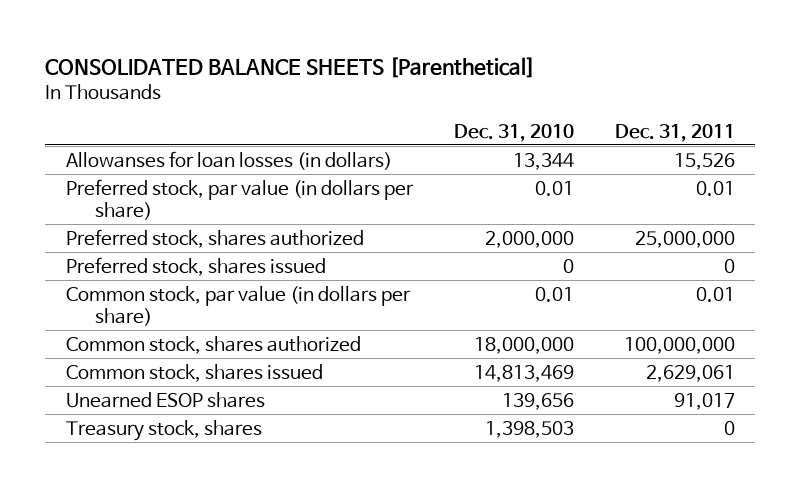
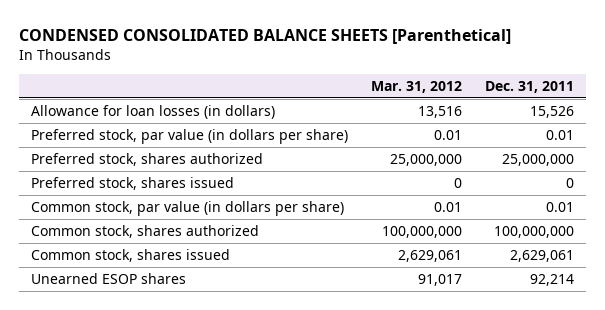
[45,56,536,78] CONSOLIDATED BALANCE SHEETS [Parenthetical] -> [19,29,512,45] CONDENSED CONSOLIDATED BALANCE SHEETS [Parenthetical]
[453,123,574,142] Dec. 31, 2010 -> none
none -> [371,80,463,93] Mar. 31, 2012
[65,150,392,170] Allowanses for loan losses (in dollars) -> [30,104,275,119] Allowance for loan losses (in dollars)
[65,419,262,441] Treasury stock, shares -> none
[673,392,735,410] 91,017 -> [530,273,575,286] 92,214

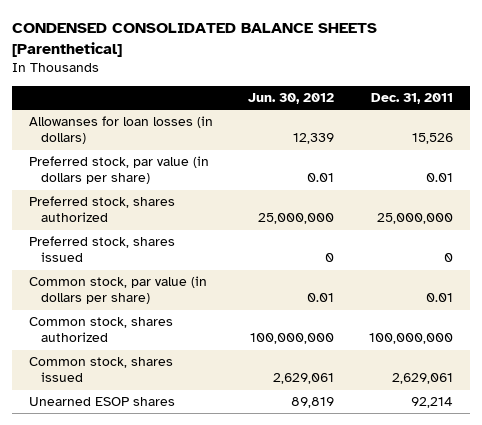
[371,80,463,93] Mar. 31, 2012 -> none
none -> [248,92,335,104] Jun. 30, 2012
[30,104,275,119] Allowance for loan losses (in dollars) -> [29,116,214,145] Allowanses for loan losses (in dollars)

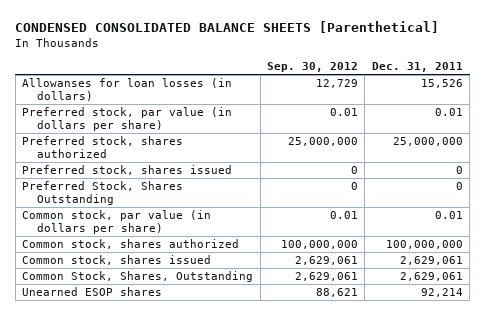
[248,92,335,104] Jun. 30, 2012 -> none
none -> [266,62,358,73] Sep. 30, 2012
none -> [22,180,184,205] Preferred Stock, Shares Outstanding
none -> [22,270,254,282] Common Stock, Shares, Outstanding

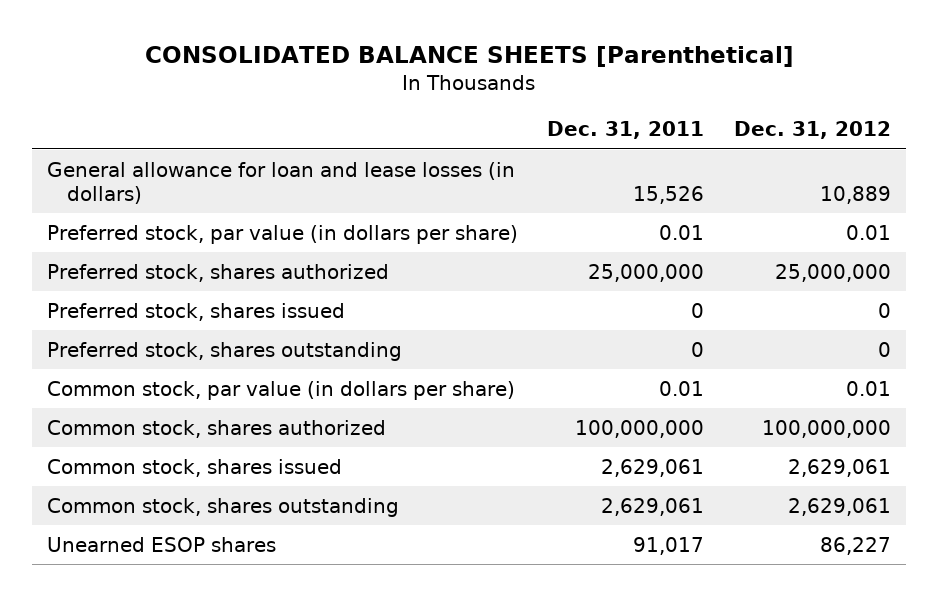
[15,21,440,34] CONDENSED CONSOLIDATED BALANCE SHEETS [Parenthetical] -> [144,45,794,67] CONSOLIDATED BALANCE SHEETS [Parenthetical]
[266,62,358,73] Sep. 30, 2012 -> none
none -> [733,121,891,140] Dec. 31, 2012
[22,77,233,101] Allowanses for loan losses (in dollars) -> [46,161,515,204] General allowance for loan and lease losses (in dollars)
[22,180,184,205] Preferred Stock, Shares Outstanding -> [46,341,402,361] Preferred stock, shares outstanding
[22,270,254,282] Common Stock, Shares, Outstanding -> [46,497,399,517] Common stock, shares outstanding
[420,287,463,297] 92,214 -> [633,536,705,555] 91,017

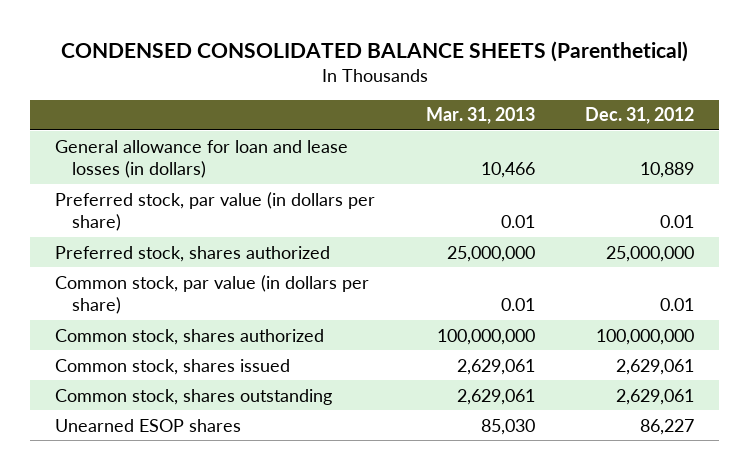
[144,45,794,67] CONSOLIDATED BALANCE SHEETS [Parenthetical] -> [60,40,688,62] CONDENSED CONSOLIDATED BALANCE SHEETS (Parenthetical)
[547,121,705,140] Dec. 31, 2011 -> none
none -> [425,107,535,125] Mar. 31, 2013
[46,302,345,321] Preferred stock, shares issued -> none
[46,341,402,361] Preferred stock, shares outstanding -> none

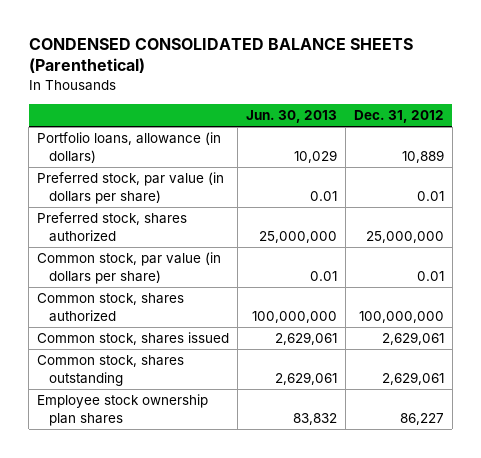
[425,107,535,125] Mar. 31, 2013 -> none
none -> [246,109,338,123] Jun. 30, 2013
[55,139,349,178] General allowance for loan and lease losses (in dollars) -> [37,132,222,163] Portfolio loans, allowance (in dollars)
[55,418,242,432] Unearned ESOP shares -> [37,394,209,426] Employee stock ownership plan shares

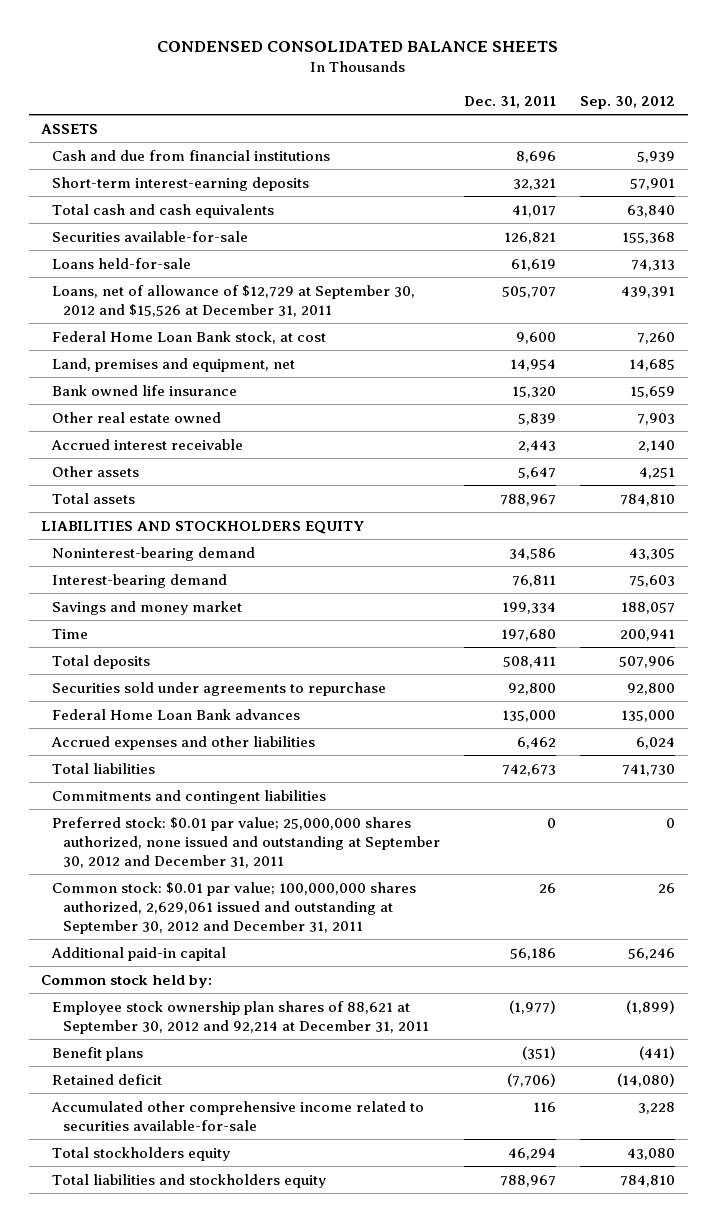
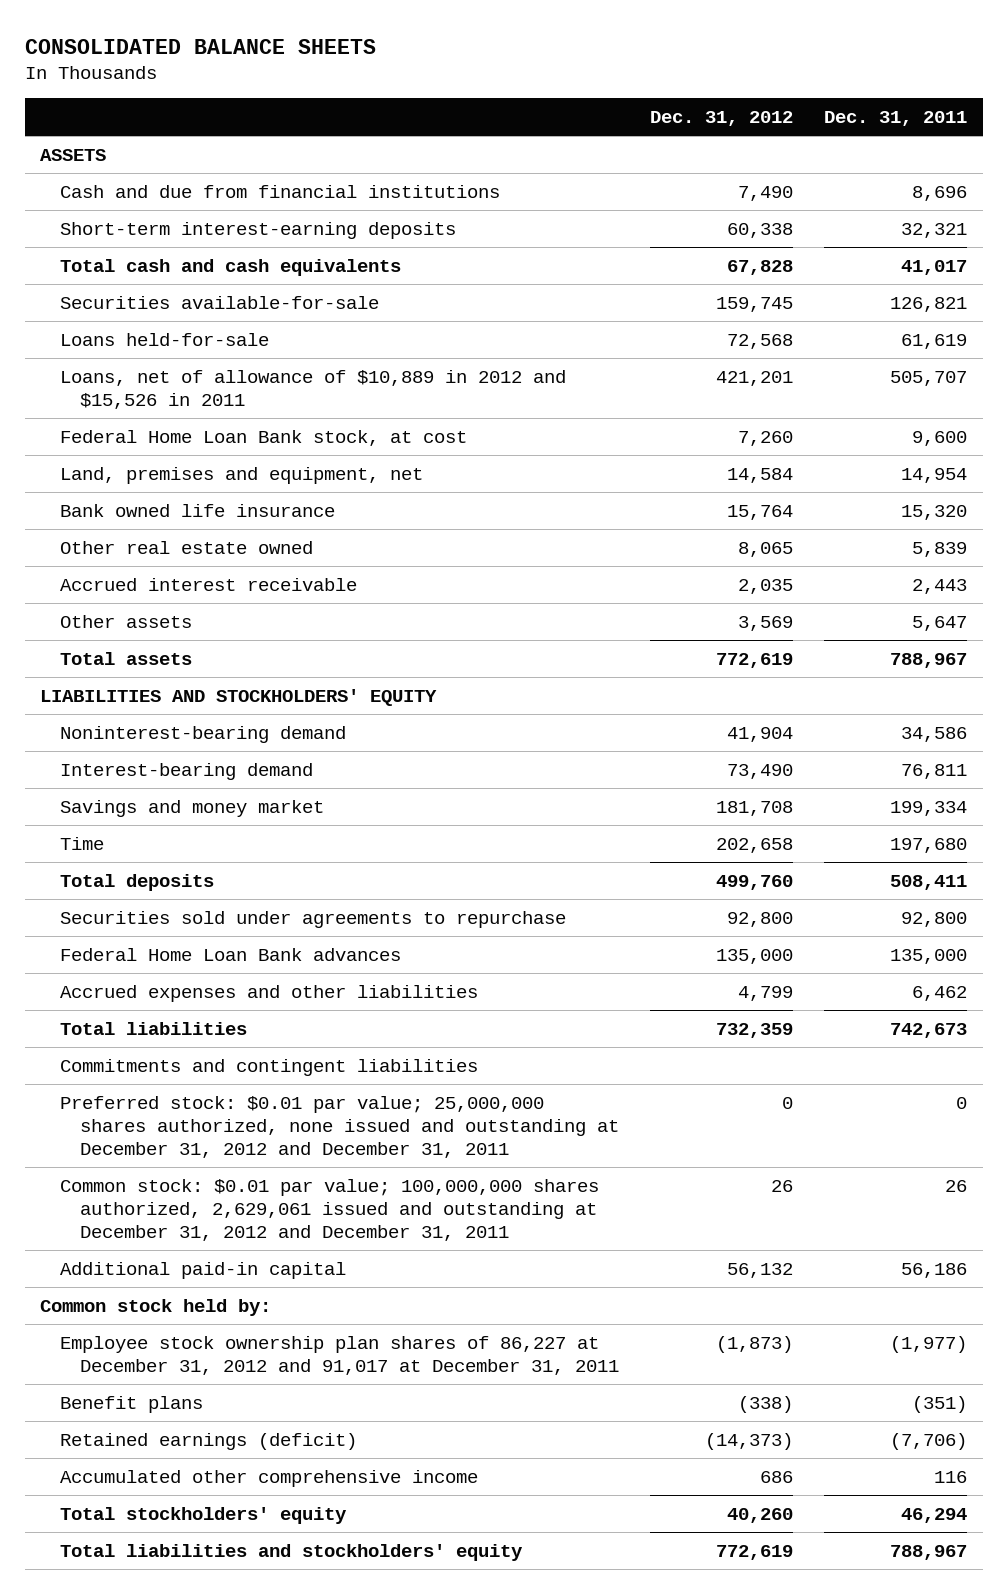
[157,40,559,52] CONDENSED CONSOLIDATED BALANCE SHEETS -> [24,39,376,55] CONSOLIDATED BALANCE SHEETS
[580,95,676,109] Sep. 30, 2012 -> none
none -> [650,110,794,126] Dec. 31, 2012
[51,284,415,317] Loans, net of allowance of $12,729 at September 30, 2012 and $15,526 at December 31, 2011 -> [60,369,567,409] Loans, net of allowance of $10,889 in 2012 and $15,526 in 2011
[40,520,364,534] LIABILITIES AND STOCKHOLDERS EQUITY -> [40,688,438,706] LIABILITIES AND STOCKHOLDERS' EQUITY
[51,816,440,868] Preferred stock: $0.01 par value; 25,000,000 shares authorized, none issued and outstanding at September 30, 2012 and December 31, 2011 -> [60,1095,620,1158] Preferred stock: $0.01 par value; 25,000,000 shares authorized, none issued and outstanding at December 31, 2012 and December 31, 2011
[51,881,416,934] Common stock: $0.01 par value; 100,000,000 shares authorized, 2,629,061 issued and outstanding at September 30, 2012 and December 31, 2011 -> [60,1178,600,1241] Common stock: $0.01 par value; 100,000,000 shares authorized, 2,629,061 issued and outstanding at December 31, 2012 and December 31, 2011
[51,1000,429,1034] Employee stock ownership plan shares of 88,621 at September 30, 2012 and 92,214 at December 31, 2011 -> [60,1335,620,1375] Employee stock ownership plan shares of 86,227 at December 31, 2012 and 91,017 at December 31, 2011
[51,1073,162,1085] Retained deficit -> [60,1432,358,1450] Retained earnings (deficit)
[50,1100,424,1131] Accumulated other comprehensive income related to securities available-for-sale -> [60,1469,479,1487] Accumulated other comprehensive income
[51,1146,230,1161] Total stockholders equity -> [60,1506,348,1524] Total stockholders' equity
[51,1173,326,1188] Total liabilities and stockholders equity -> [60,1543,524,1561] Total liabilities and stockholders' equity

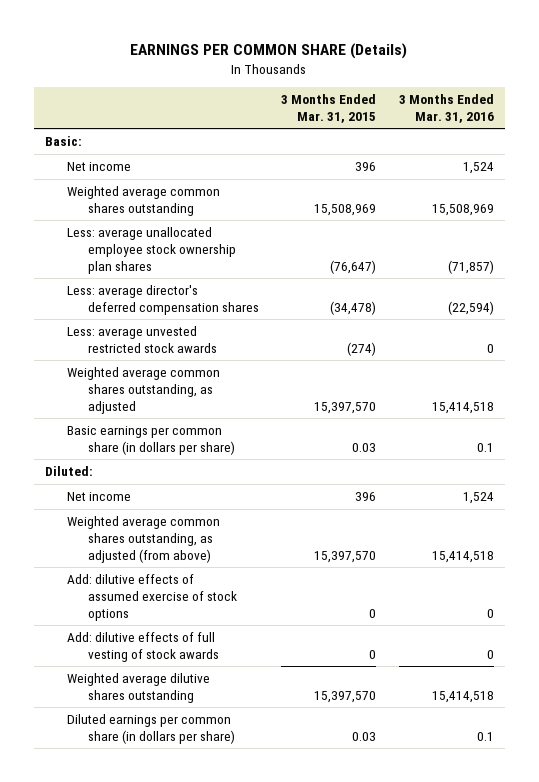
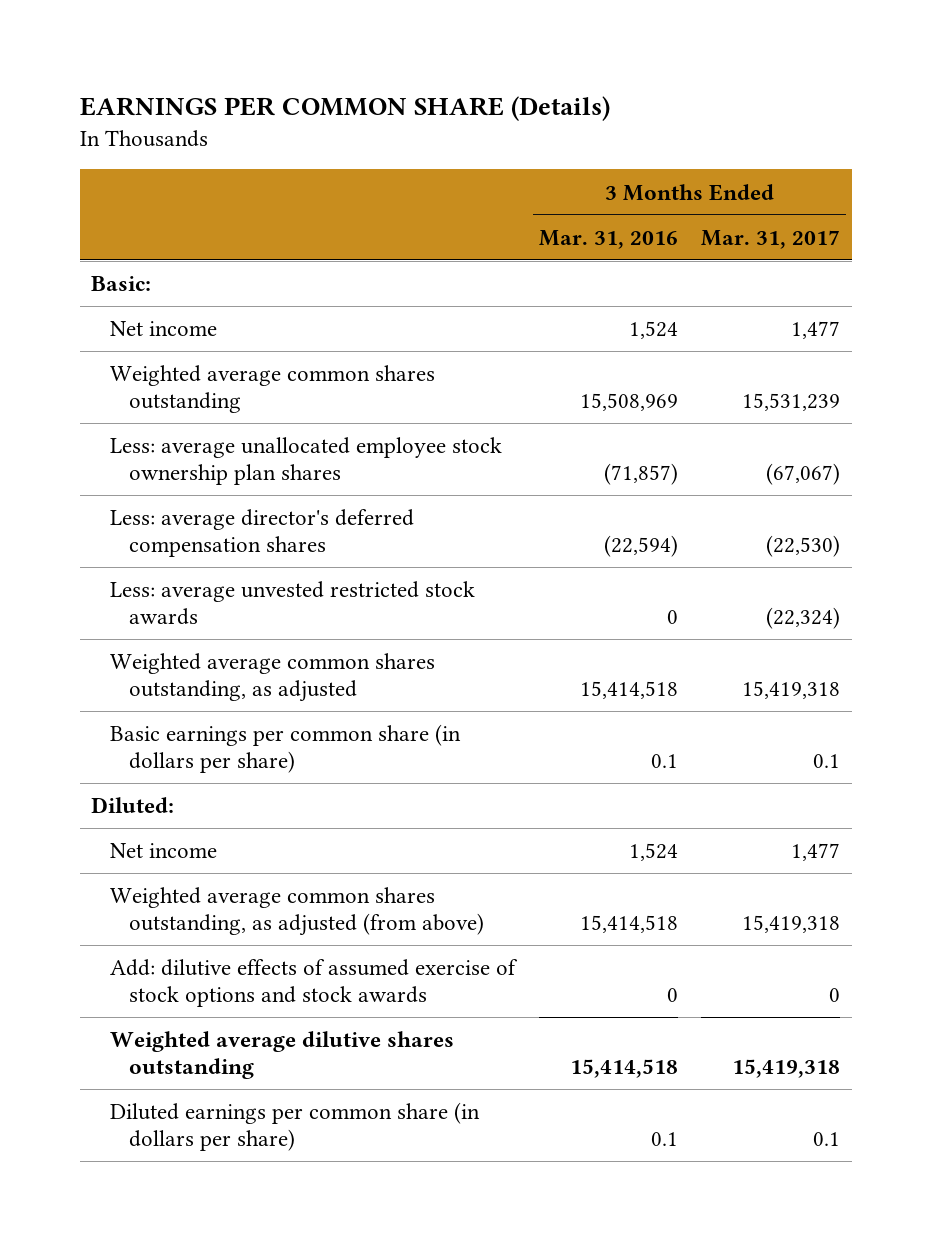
[281,94,377,124] 3 Months Ended Mar. 31, 2015 -> none
none -> [701,229,841,249] Mar. 31, 2017
[66,632,220,662] Add: dilutive effects of full vesting of stock awards -> none
[66,574,238,621] Add: dilutive effects of assumed exercise of stock options -> [110,959,519,1008] Add: dilutive effects of assumed exercise of stock options and stock awards

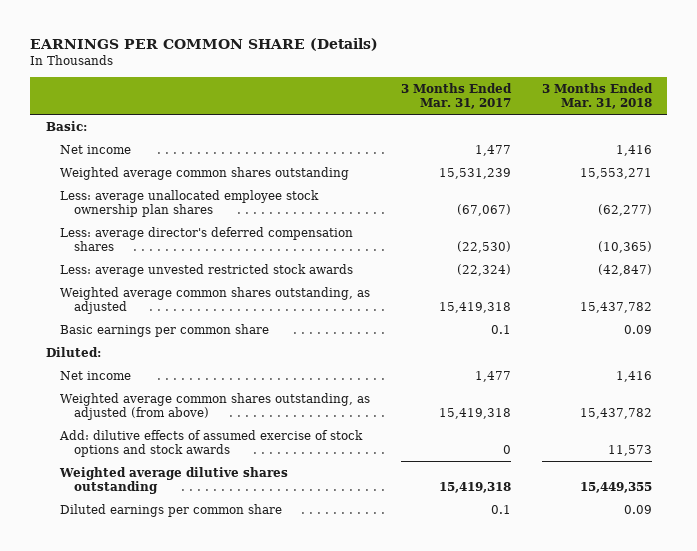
[538,229,678,249] Mar. 31, 2016 -> none
none -> [541,82,653,109] 3 Months Ended Mar. 31, 2018
[110,724,462,774] Basic earnings per common share (in dollars per share) -> [59,324,269,338] Basic earnings per common share
[110,1102,481,1152] Diluted earnings per common share (in dollars per share) -> [59,504,282,518] Diluted earnings per common share

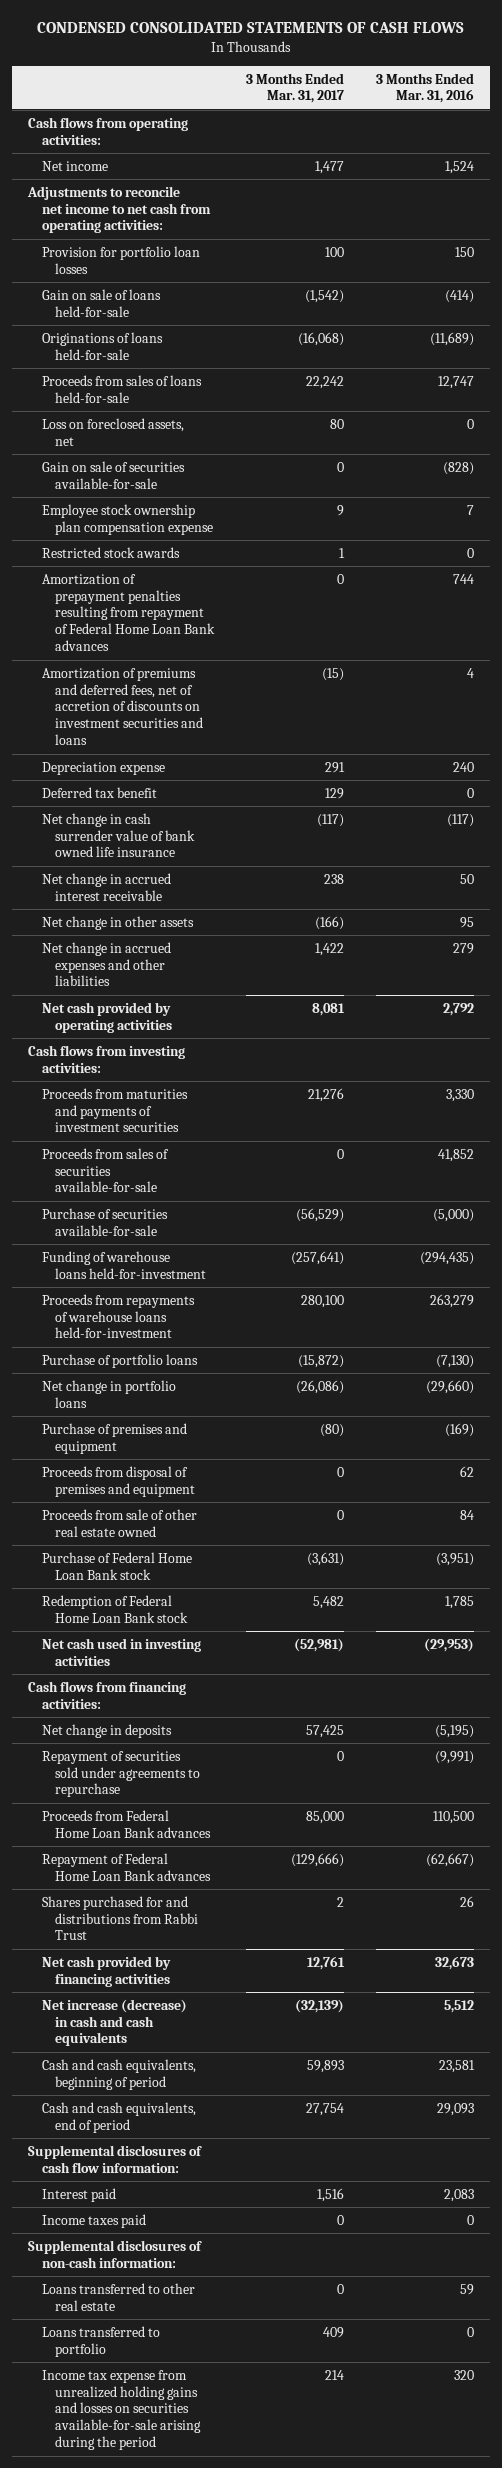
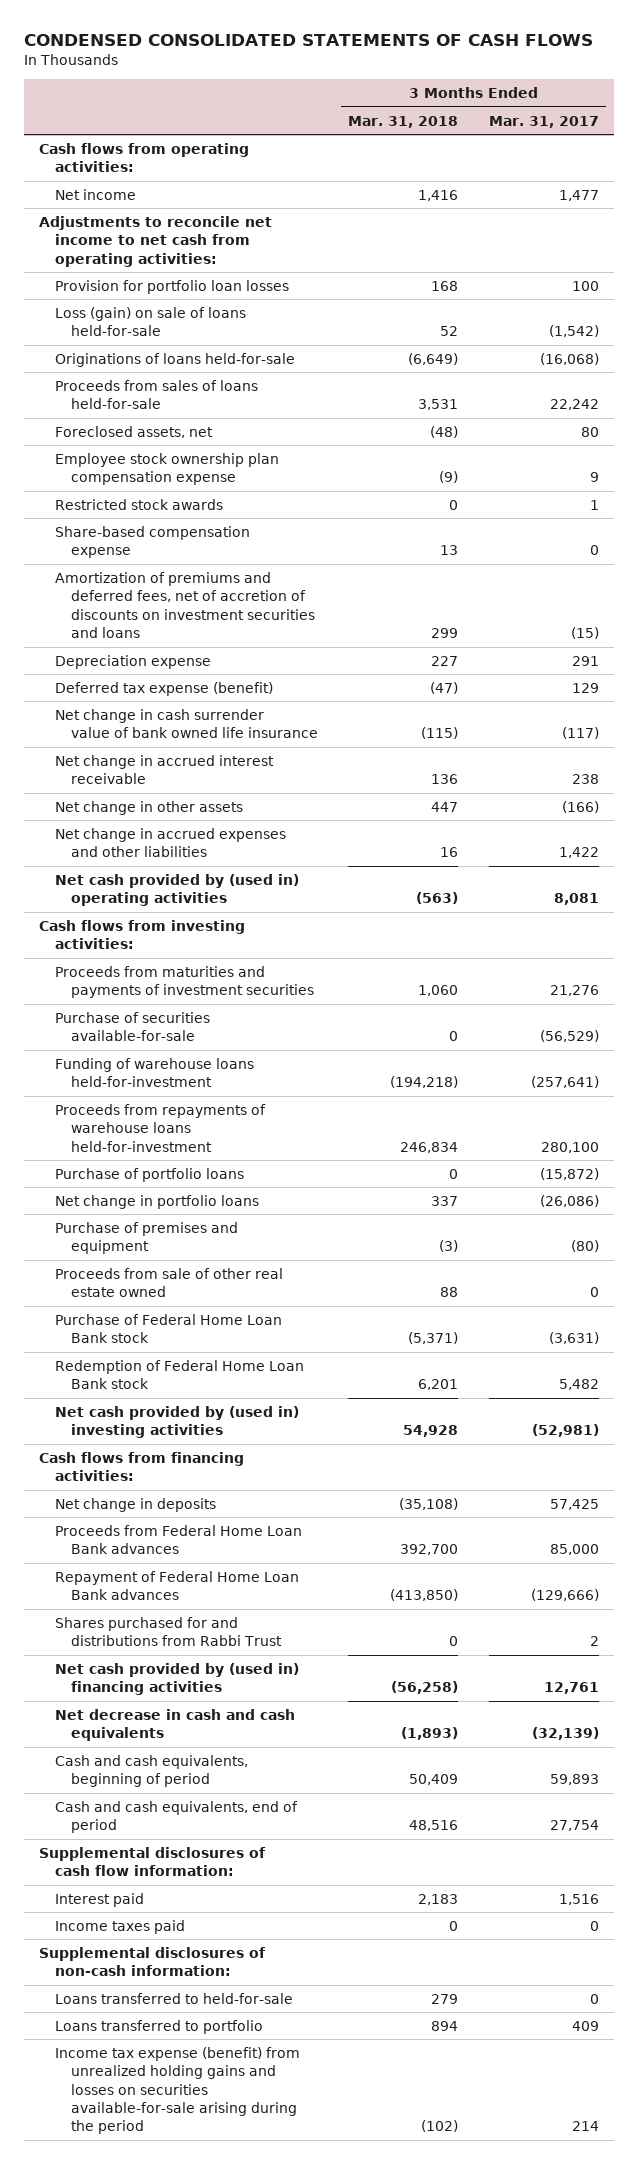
[375,72,474,104] 3 Months Ended Mar. 31, 2016 -> none
none -> [348,115,459,128] Mar. 31, 2018
[41,288,161,317] Gain on sale of loans held-for-sale -> [54,306,246,337] Loss (gain) on sale of loans held-for-sale
[41,460,185,489] Gain on sale of securities available-for-sale -> none
[41,417,184,446] Loss on foreclosed assets, net -> [54,425,213,438] Foreclosed assets, net
[41,573,215,652] Amortization of prepayment penalties resulting from repayment of Federal Home Loan Bank advances -> none
none -> [54,525,250,559] Share-based compensation expense
[41,786,157,798] Deferred tax benefit -> [54,681,273,696] Deferred tax expense (benefit)
[41,1001,172,1033] Net cash provided by operating activities -> [54,873,299,907] Net cash provided by (used in) operating activities
[41,1147,169,1193] Proceeds from sales of securities available-for-sale -> none
[41,1465,195,1497] Proceeds from disposal of premises and equipment -> none
[41,1637,201,1666] Net cash used in investing activities -> [54,1405,299,1439] Net cash provided by (used in) investing activities
[41,1750,200,1798] Repayment of securities sold under agreements to repurchase -> none
[41,1955,171,1987] Net cash provided by financing activities -> [54,1662,299,1696] Net cash provided by (used in) financing activities
[41,1998,187,2047] Net increase (decrease) in cash and cash equivalents -> [54,1708,295,1742] Net decrease in cash and cash equivalents
[41,2282,195,2311] Loans transferred to other real estate -> none
none -> [54,1992,293,2004] Loans transferred to held-for-sale
[41,2369,201,2451] Income tax expense from unrealized holding gains and losses on securities available-for-sale arising during the period -> [54,2046,300,2135] Income tax expense (benefit) from unrealized holding gains and losses on securities available-for-sale arising during the period

